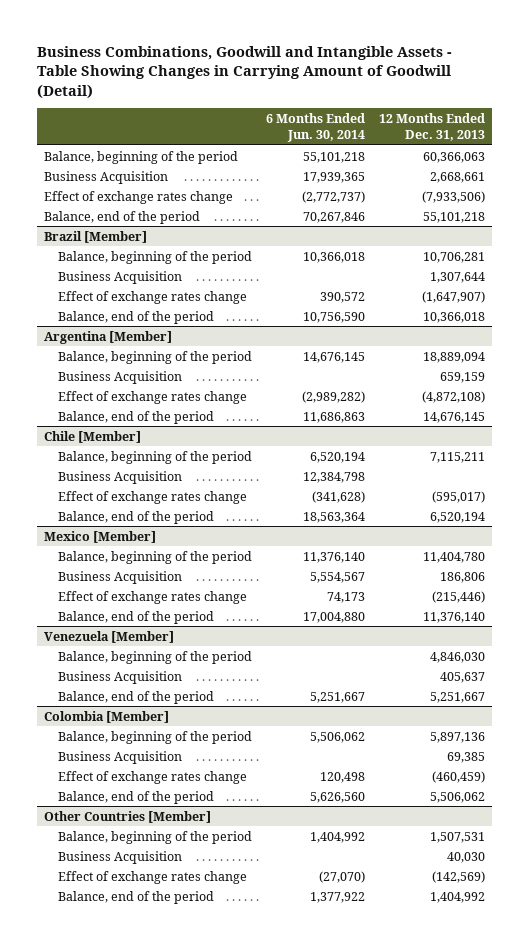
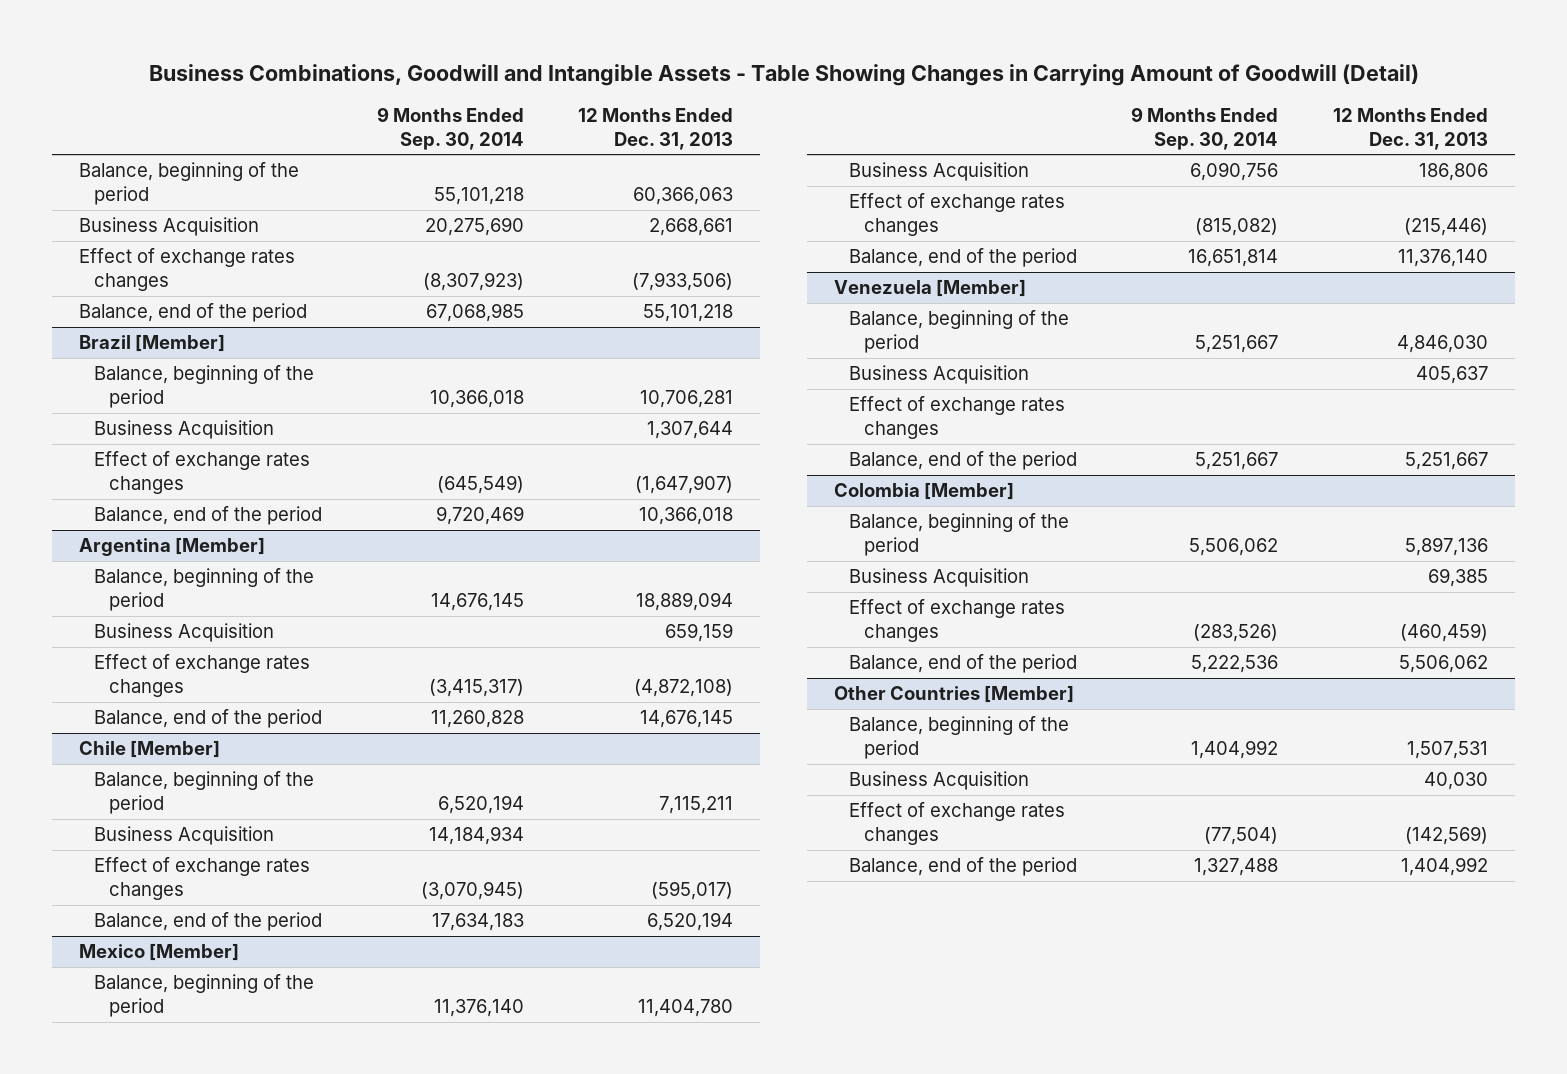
[265,112,365,142] 6 Months Ended Jun. 30, 2014 -> none
none -> [376,106,524,150] 9 Months Ended Sep. 30, 2014
[43,190,233,204] Effect of exchange rates change -> [79,248,296,292] Effect of exchange rates changes
[57,290,247,304] Effect of exchange rates change -> [94,451,311,495] Effect of exchange rates changes
[57,390,247,404] Effect of exchange rates change -> [94,654,311,698] Effect of exchange rates changes
[57,490,247,504] Effect of exchange rates change -> [94,857,311,901] Effect of exchange rates changes
[57,590,247,604] Effect of exchange rates change -> [848,193,1065,237] Effect of exchange rates changes
none -> [848,396,1065,440] Effect of exchange rates changes
[57,770,247,784] Effect of exchange rates change -> [848,599,1065,643] Effect of exchange rates changes
[57,870,247,884] Effect of exchange rates change -> [848,802,1065,846] Effect of exchange rates changes

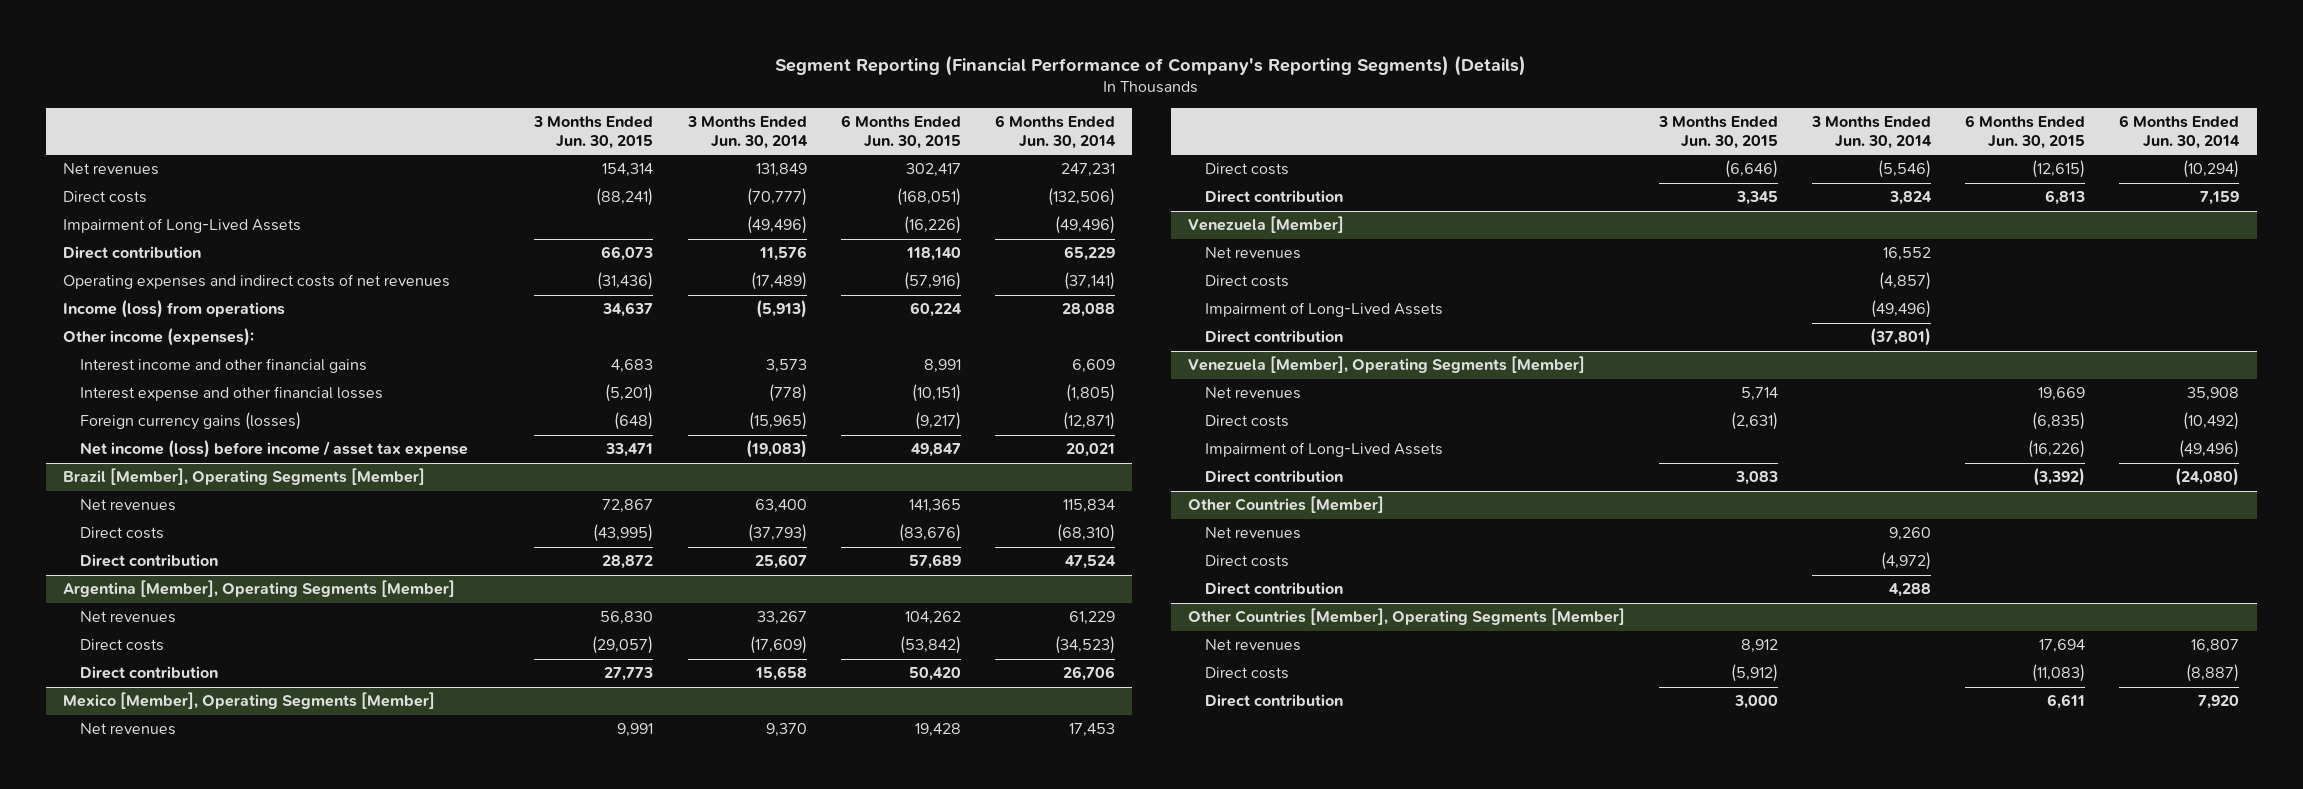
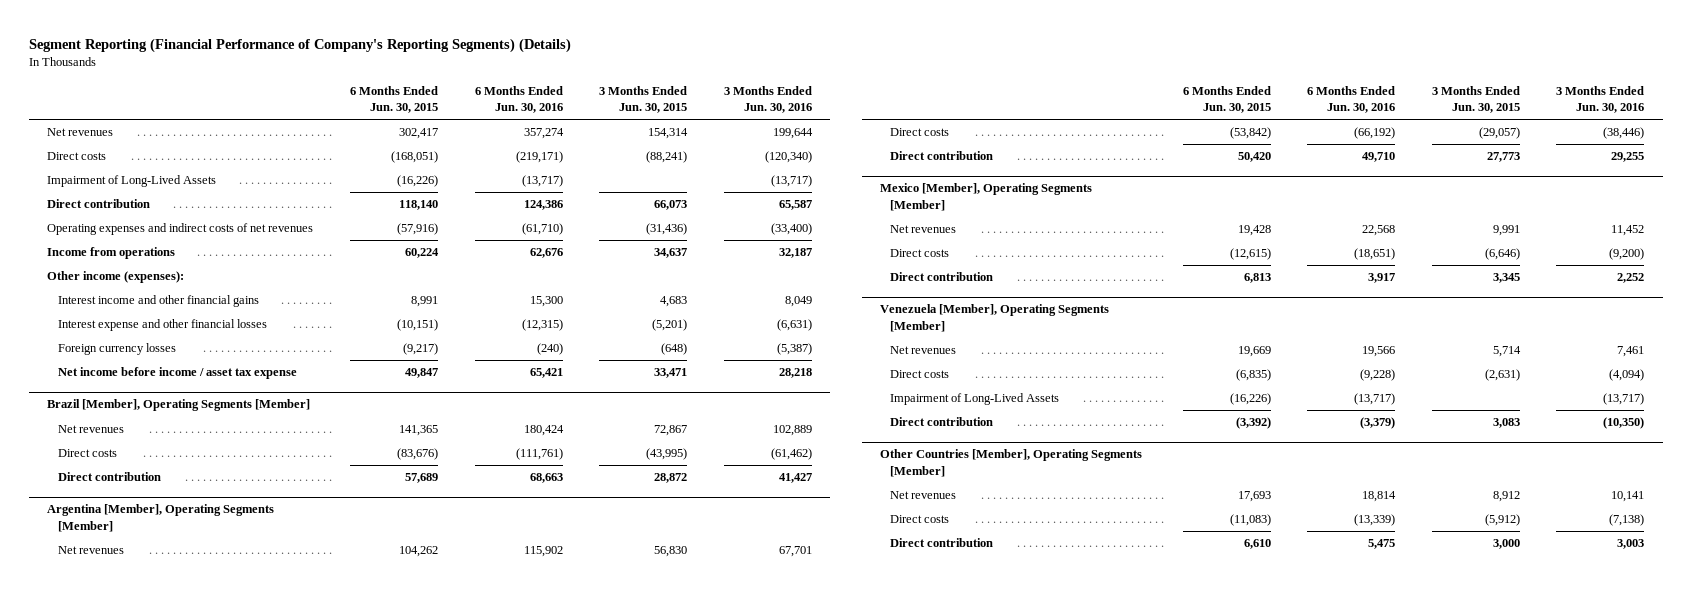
[686,116,808,149] 3 Months Ended Jun. 30, 2014 -> none
[994,115,1116,149] 6 Months Ended Jun. 30, 2014 -> none
none -> [474,85,563,113] 6 Months Ended Jun. 30, 2016
none -> [723,85,812,113] 3 Months Ended Jun. 30, 2016
[63,300,286,319] Income (loss) from operations -> [47,247,176,260] Income from operations
[80,412,302,431] Foreign currency gains (losses) -> [57,343,176,356] Foreign currency losses
[80,440,469,459] Net income (loss) before income / asset tax expense -> [57,367,297,380] Net income before income / asset tax expense
[1188,216,1345,234] Venezuela [Member] -> none
[1205,247,1302,260] Net revenues -> none
[1205,275,1290,288] Direct costs -> none
[1205,302,1444,318] Impairment of Long-Lived Assets -> none
[1205,330,1344,344] Direct contribution -> none
[1188,496,1385,514] Other Countries [Member] -> none
[1205,527,1302,540] Net revenues -> none
[1205,555,1290,568] Direct costs -> none
[1205,582,1344,596] Direct contribution -> none
[2039,639,2086,654] 17,694 -> [1237,491,1271,503] 17,693
[2047,694,2086,710] 6,611 -> [1243,539,1271,550] 6,610

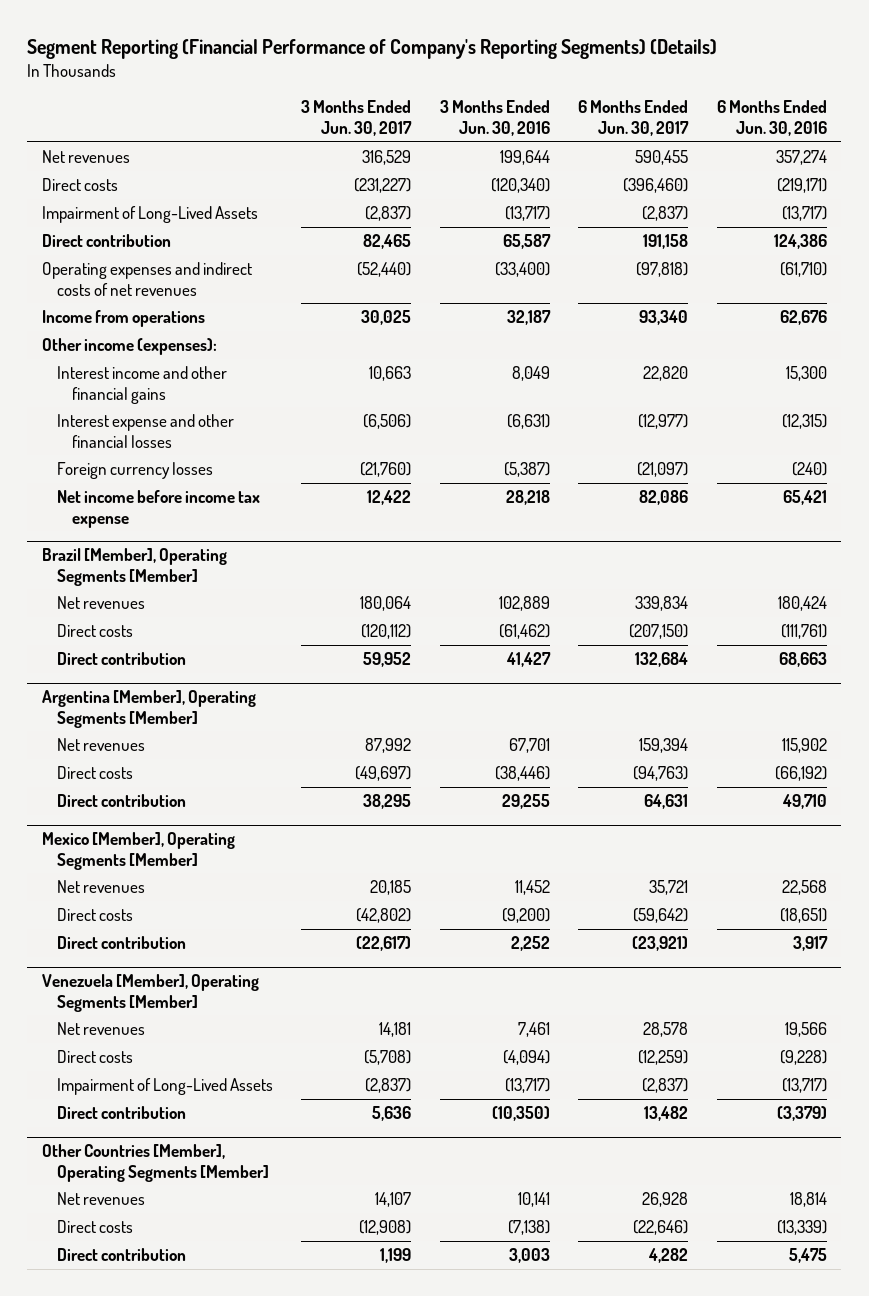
[350,85,439,113] 6 Months Ended Jun. 30, 2015 -> none
[599,85,688,113] 3 Months Ended Jun. 30, 2015 -> none
none -> [301,100,413,137] 3 Months Ended Jun. 30, 2017
none -> [578,100,690,137] 6 Months Ended Jun. 30, 2017
[57,367,297,380] Net income before income / asset tax expense -> [56,489,260,528] Net income before income tax expense

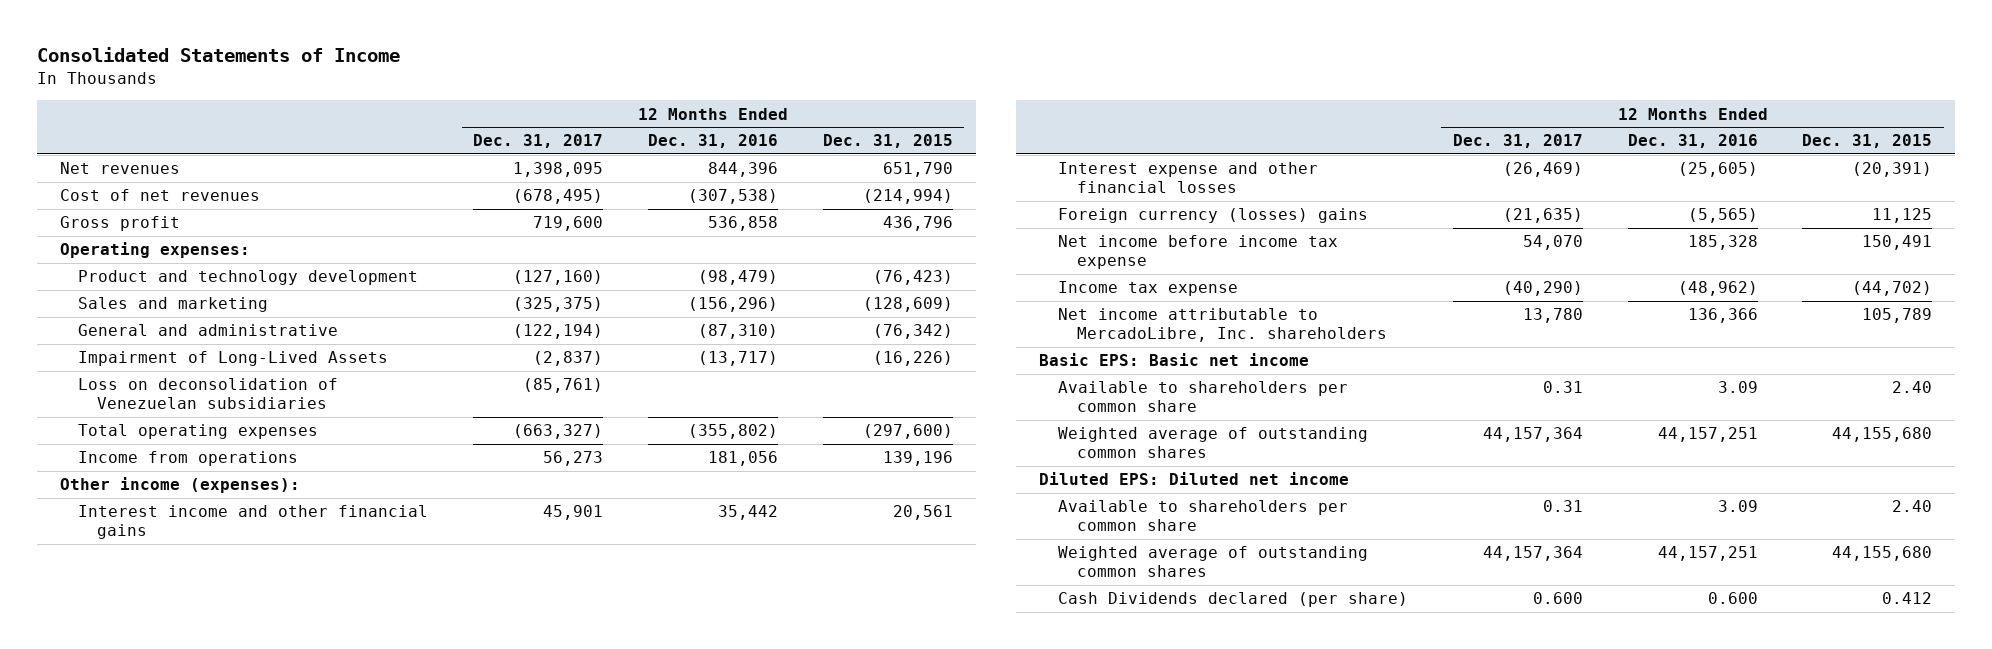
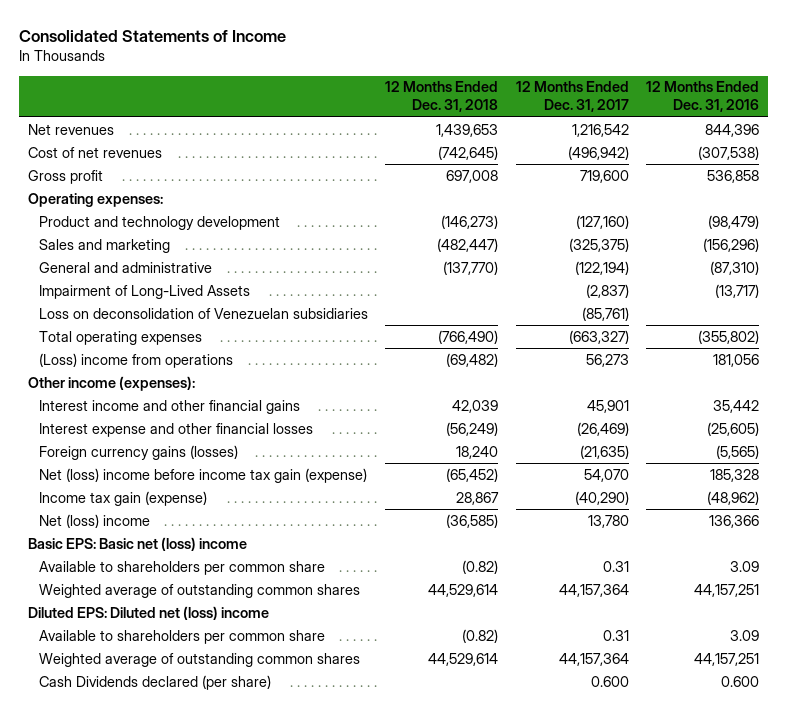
[823,134,954,149] Dec. 31, 2015 -> none
none -> [385,81,499,113] 12 Months Ended Dec. 31, 2018
[513,162,604,178] 1,398,095 -> [571,123,629,137] 1,216,542
[513,189,604,205] (678,495) -> [567,145,629,160] (496,942)
[78,451,299,467] Income from operations -> [39,352,234,368] (Loss) income from operations
[1057,208,1368,224] Foreign currency (losses) gains -> [39,444,239,460] Foreign currency gains (losses)
[1057,235,1338,270] Net income before income tax expense -> [39,467,368,483] Net (loss) income before income tax gain (expense)
[1057,281,1238,297] Income tax expense -> [39,490,208,506] Income tax gain (expense)
[1057,308,1387,343] Net income attributable to MercadoLibre, Inc. shareholders -> [39,513,151,528] Net (loss) income
[1038,353,1309,367] Basic EPS: Basic net income -> [27,536,247,551] Basic EPS: Basic net (loss) income
[1038,472,1349,486] Diluted EPS: Diluted net income -> [27,605,269,620] Diluted EPS: Diluted net (loss) income

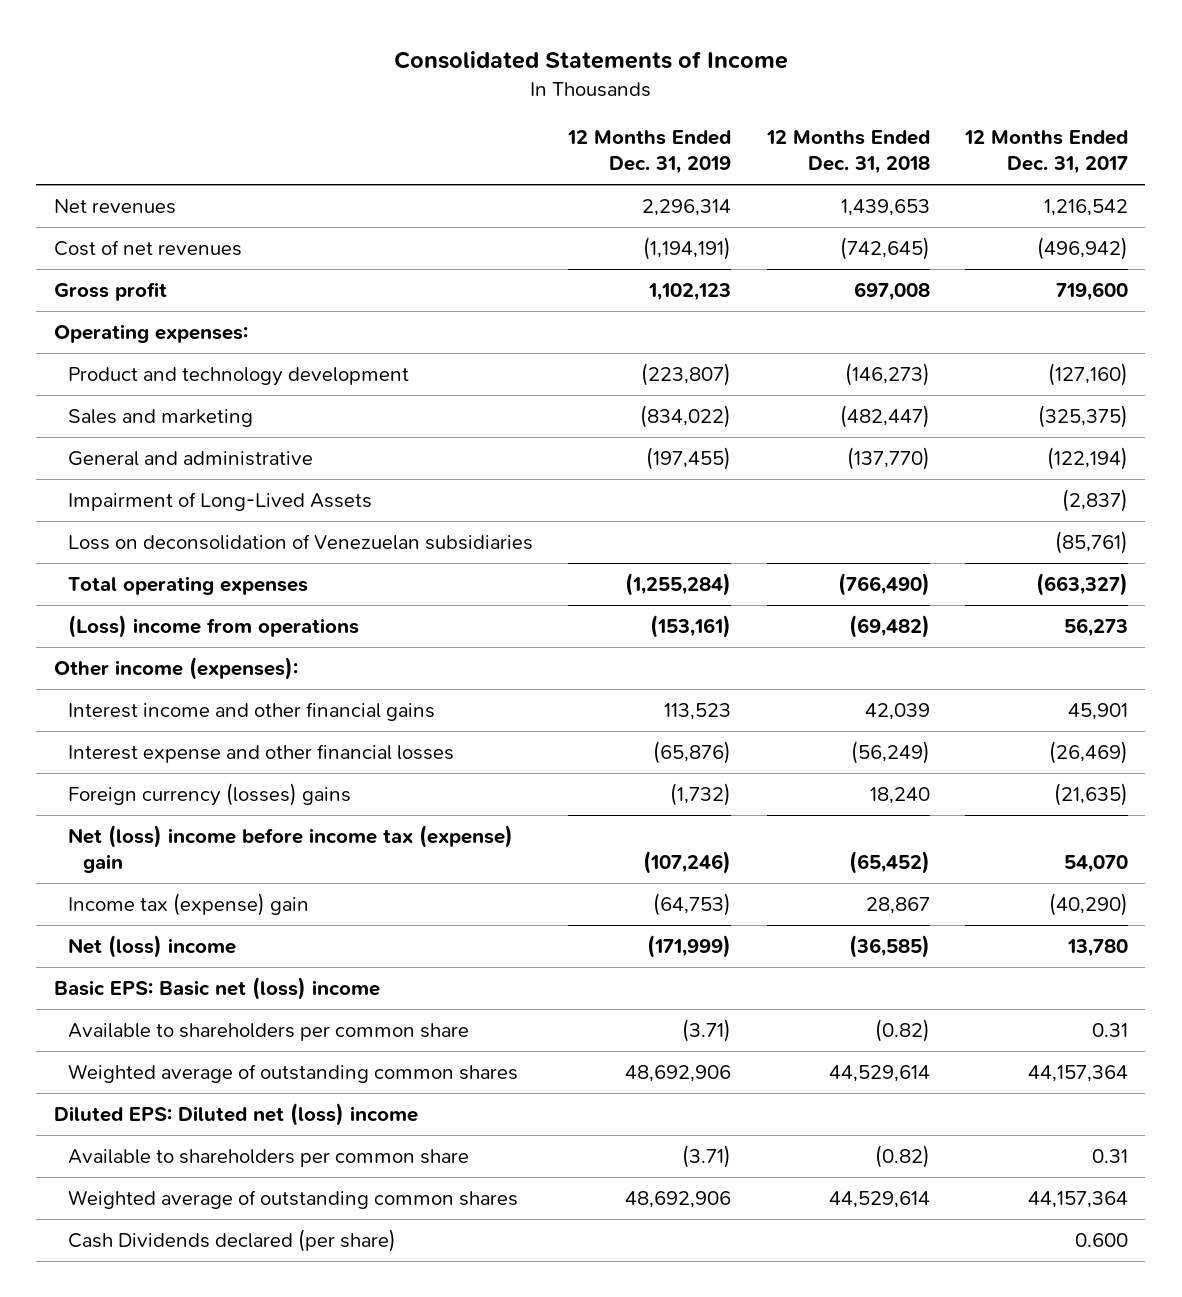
[646,81,760,113] 12 Months Ended Dec. 31, 2016 -> none
none -> [567,129,732,174] 12 Months Ended Dec. 31, 2019
[39,444,239,460] Foreign currency gains (losses) -> [68,782,352,806] Foreign currency (losses) gains
[39,467,368,483] Net (loss) income before income tax gain (expense) -> [68,824,514,873] Net (loss) income before income tax (expense) gain
[39,490,208,506] Income tax gain (expense) -> [68,892,310,916] Income tax (expense) gain

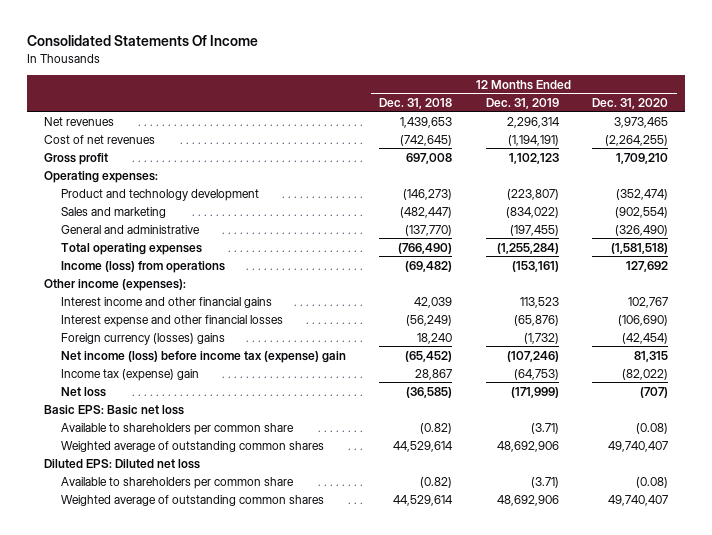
[393,51,788,70] Consolidated Statements of Income -> [27,35,259,47] Consolidated Statements Of Income
[963,129,1128,174] 12 Months Ended Dec. 31, 2017 -> none
none -> [592,97,669,109] Dec. 31, 2020
[68,491,373,511] Impairment of Long-Lived Assets -> none
[68,533,534,550] Loss on deconsolidation of Venezuelan subsidiaries -> none
[68,614,360,638] (Loss) income from operations -> [61,260,226,273] Income (loss) from operations
[68,824,514,873] Net (loss) income before income tax (expense) gain -> [61,350,347,363] Net income (loss) before income tax (expense) gain
[68,934,237,958] Net (loss) income -> [61,386,107,397] Net loss
[53,976,380,1000] Basic EPS: Basic net (loss) income -> [43,404,184,415] Basic EPS: Basic net loss
[53,1102,418,1126] Diluted EPS: Diluted net (loss) income -> [43,458,200,469] Diluted EPS: Diluted net loss
[68,1228,397,1252] Cash Dividends declared (per share) -> none

